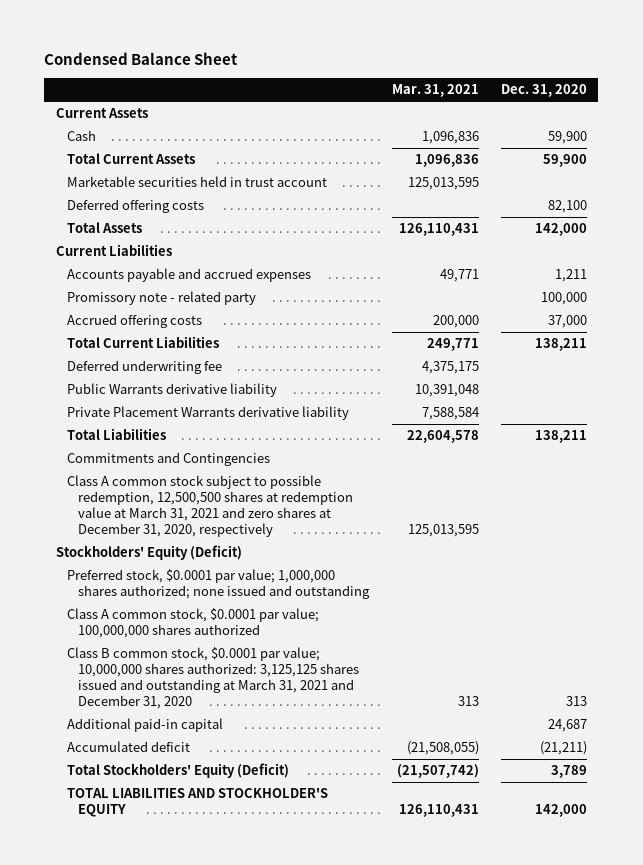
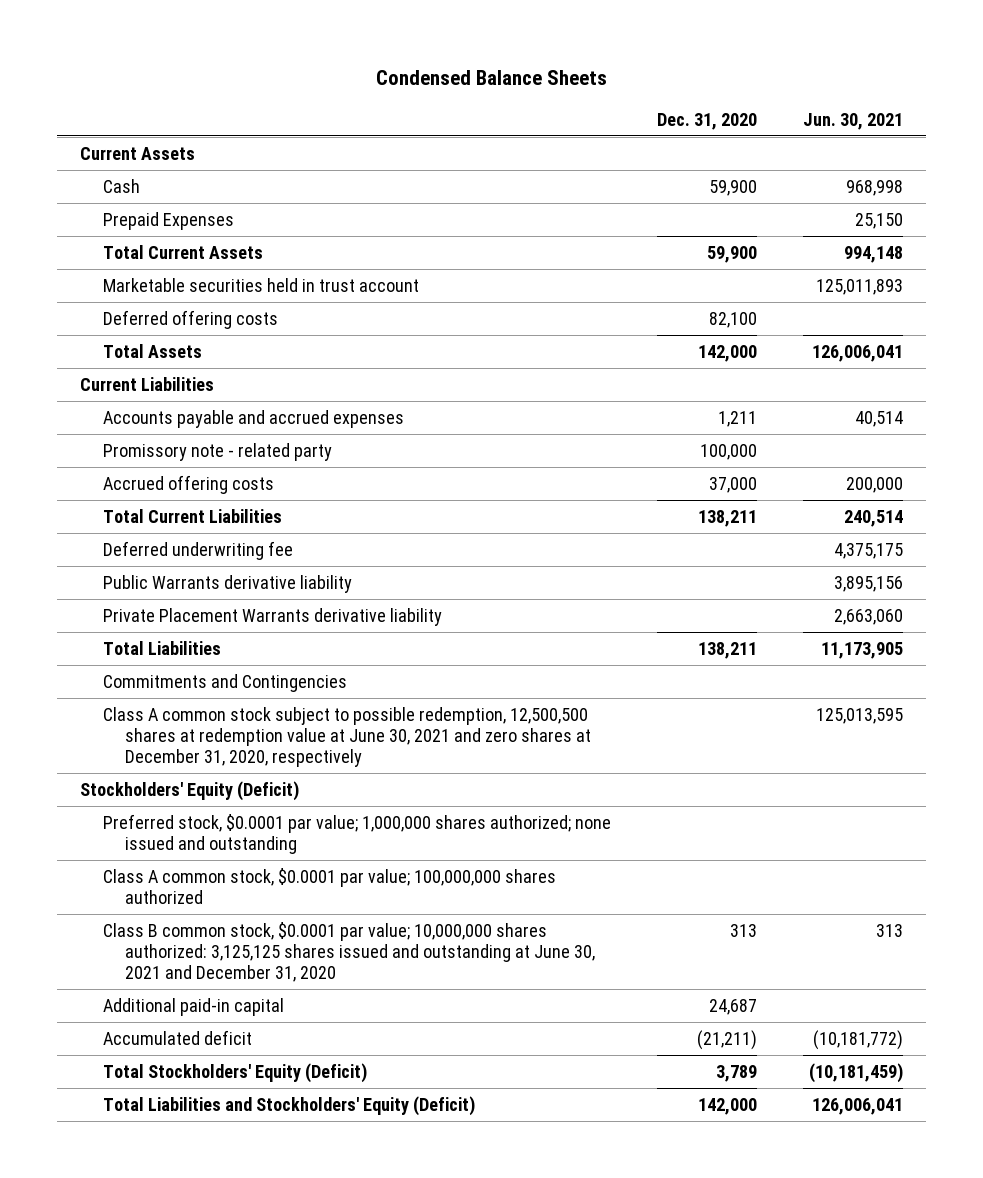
[44,51,239,65] Condensed Balance Sheet -> [375,70,607,86] Condensed Balance Sheets
[391,84,479,98] Mar. 31, 2021 -> none
none -> [802,112,903,130] Jun. 30, 2021
none -> [102,211,234,230] Prepaid Expenses
[67,475,354,537] Class A common stock subject to possible redemption, 12,500,500 shares at redemption value at March 31, 2021 and zero shares at December 31, 2020, respectively -> [102,706,592,768] Class A common stock subject to possible redemption, 12,500,500 shares at redemption value at June 30, 2021 and zero shares at December 31, 2020, respectively
[67,647,360,709] Class B common stock, $0.0001 par value; 10,000,000 shares authorized: 3,125,125 shares issued and outstanding at March 31, 2021 and December 31, 2020 -> [102,921,596,983] Class B common stock, $0.0001 par value; 10,000,000 shares authorized: 3,125,125 shares issued and outstanding at June 30, 2021 and December 31, 2020
[67,788,329,818] TOTAL LIABILITIES AND STOCKHOLDER'S EQUITY -> [102,1095,475,1116] Total Liabilities and Stockholders' Equity (Deficit)

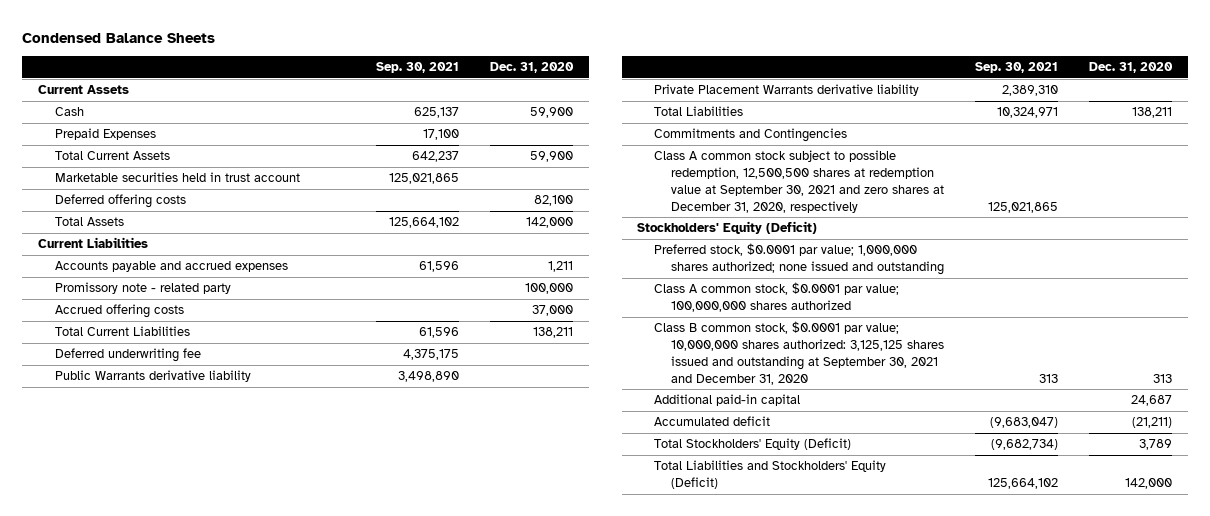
[802,112,903,130] Jun. 30, 2021 -> none
none -> [375,62,459,74] Sep. 30, 2021
[102,706,592,768] Class A common stock subject to possible redemption, 12,500,500 shares at redemption value at June 30, 2021 and zero shares at December 31, 2020, respectively -> [654,150,944,213] Class A common stock subject to possible redemption, 12,500,500 shares at redemption value at September 30, 2021 and zero shares at December 31, 2020, respectively
[102,921,596,983] Class B common stock, $0.0001 par value; 10,000,000 shares authorized: 3,125,125 shares issued and outstanding at June 30, 2021 and December 31, 2020 -> [654,321,944,385] Class B common stock, $0.0001 par value; 10,000,000 shares authorized: 3,125,125 shares issued and outstanding at September 30, 2021 and December 31, 2020

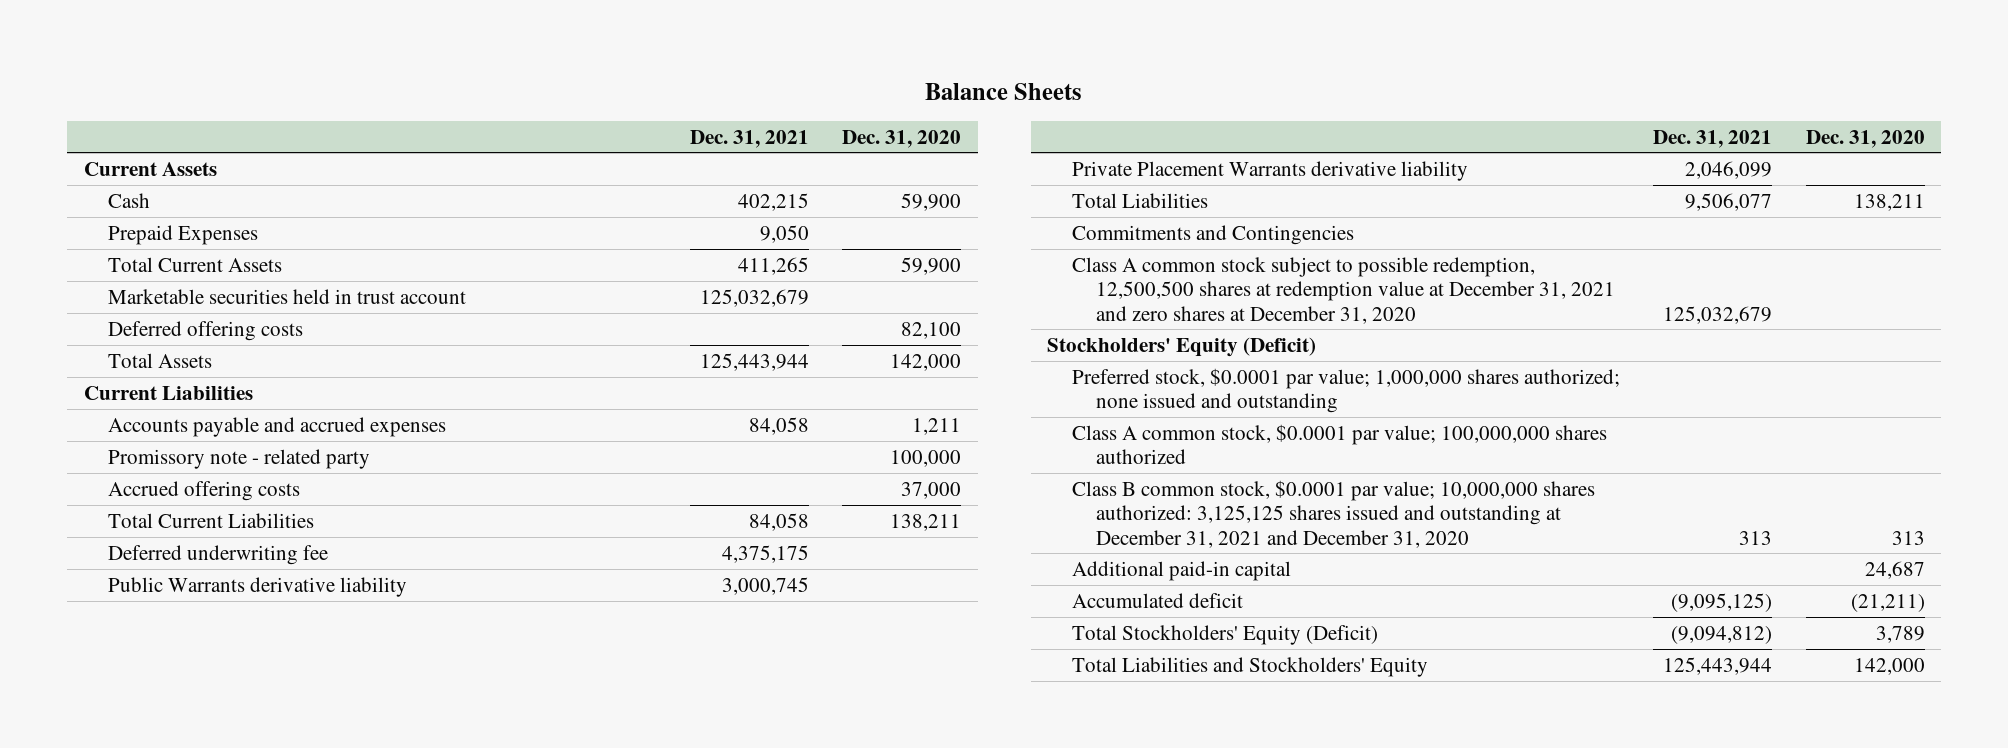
[22,32,216,43] Condensed Balance Sheets -> [925,82,1083,100] Balance Sheets
[375,62,459,74] Sep. 30, 2021 -> none
none -> [689,129,809,148] Dec. 31, 2021
[654,150,944,213] Class A common stock subject to possible redemption, 12,500,500 shares at redemption value at September 30, 2021 and zero shares at December 31, 2020, respectively -> [1071,256,1616,324] Class A common stock subject to possible redemption, 12,500,500 shares at redemption value at December 31, 2021 and zero shares at December 31, 2020
[654,321,944,385] Class B common stock, $0.0001 par value; 10,000,000 shares authorized: 3,125,125 shares issued and outstanding at September 30, 2021 and December 31, 2020 -> [1071,479,1595,548] Class B common stock, $0.0001 par value; 10,000,000 shares authorized: 3,125,125 shares issued and outstanding at December 31, 2021 and December 31, 2020
[654,460,887,490] Total Liabilities and Stockholders' Equity (Deficit) -> [1071,656,1428,677] Total Liabilities and Stockholders' Equity

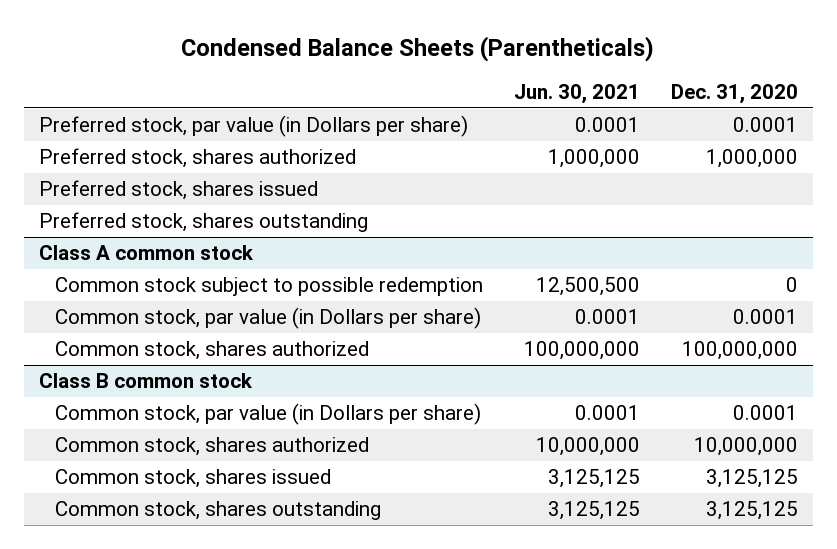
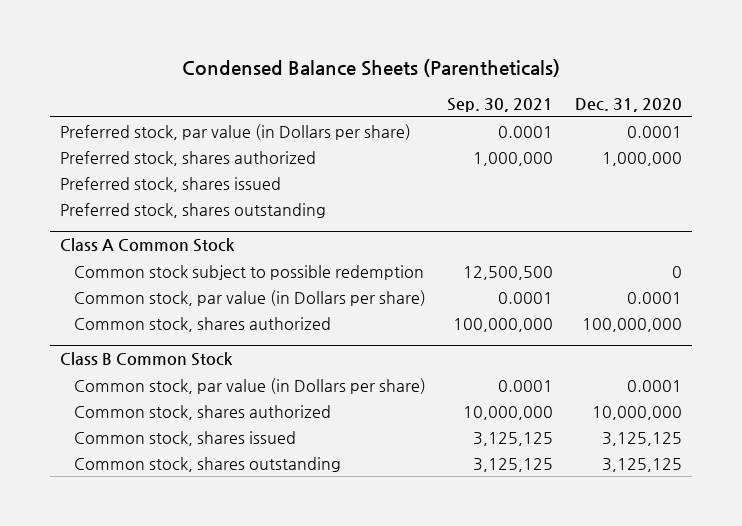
[513,84,640,105] Jun. 30, 2021 -> none
none -> [447,98,554,113] Sep. 30, 2021
[39,245,255,261] Class A common stock -> [60,238,236,253] Class A Common Stock
[39,373,254,389] Class B common stock -> [60,352,234,367] Class B Common Stock

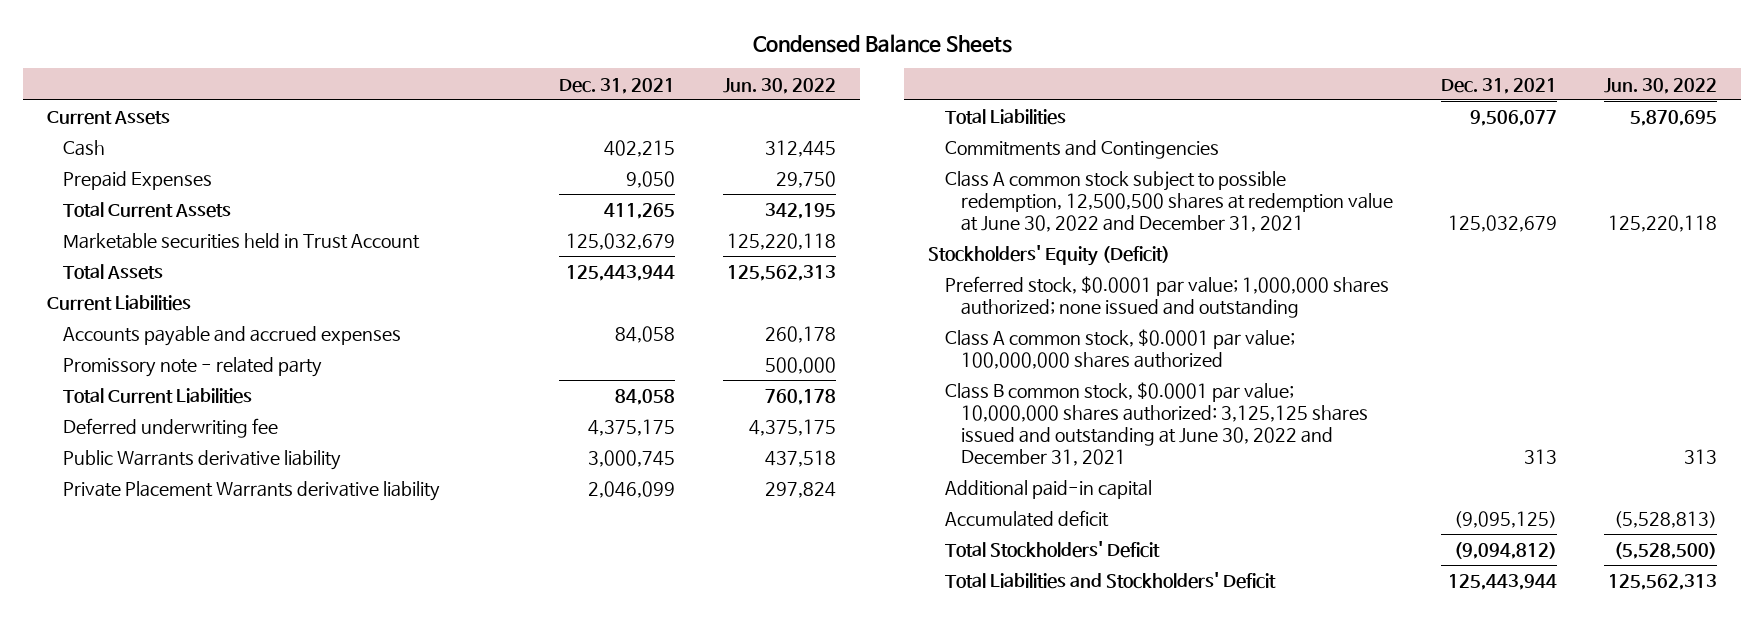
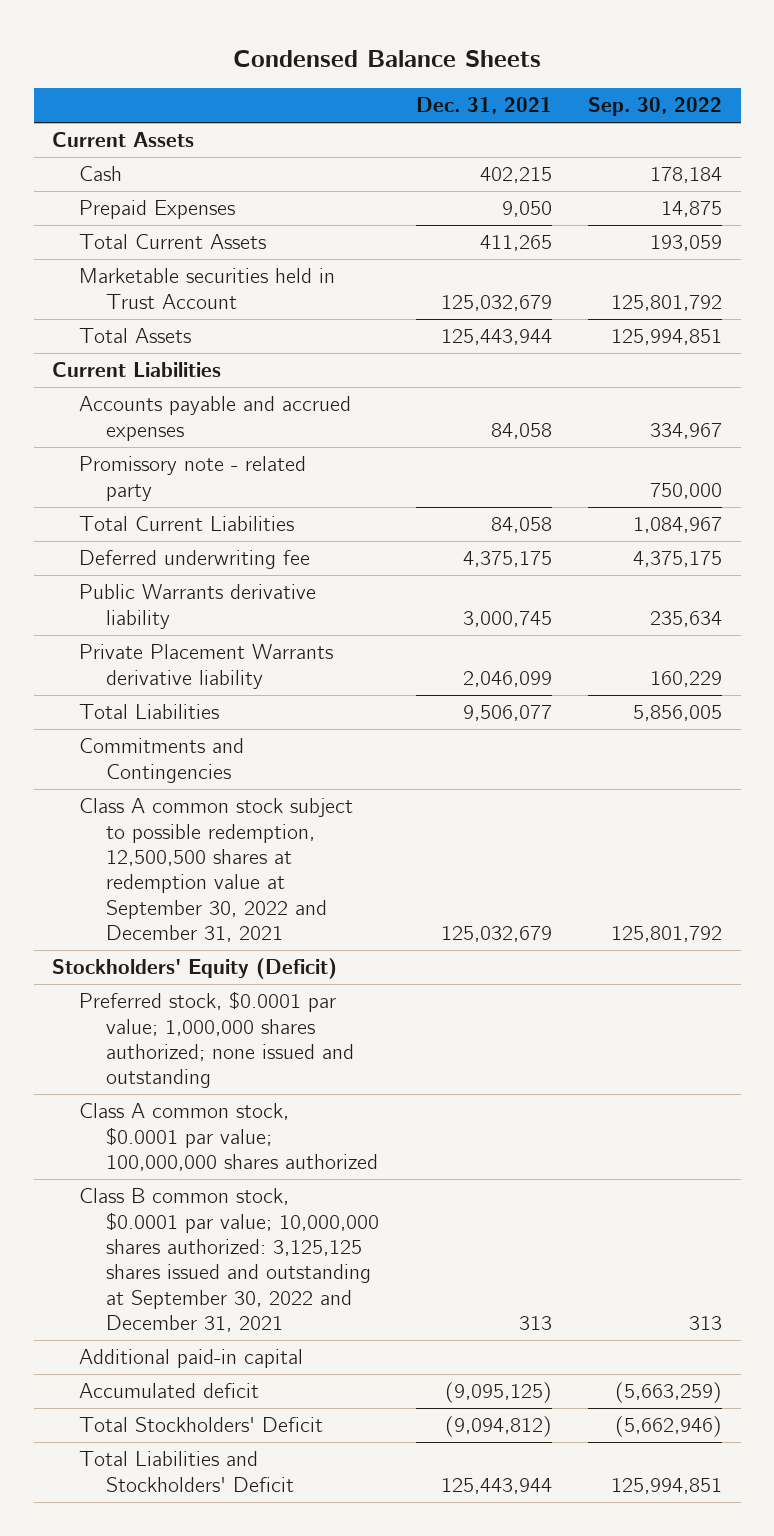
[722,77,836,94] Jun. 30, 2022 -> none
none -> [588,97,723,117] Sep. 30, 2022
[944,171,1394,232] Class A common stock subject to possible redemption, 12,500,500 shares at redemption value at June 30, 2022 and December 31, 2021 -> [78,798,353,943] Class A common stock subject to possible redemption, 12,500,500 shares at redemption value at September 30, 2022 and December 31, 2021
[944,382,1369,466] Class B common stock, $0.0001 par value; 10,000,000 shares authorized: 3,125,125 shares issued and outstanding at June 30, 2022 and December 31, 2021 -> [78,1188,379,1333] Class B common stock, $0.0001 par value; 10,000,000 shares authorized: 3,125,125 shares issued and outstanding at September 30, 2022 and December 31, 2021

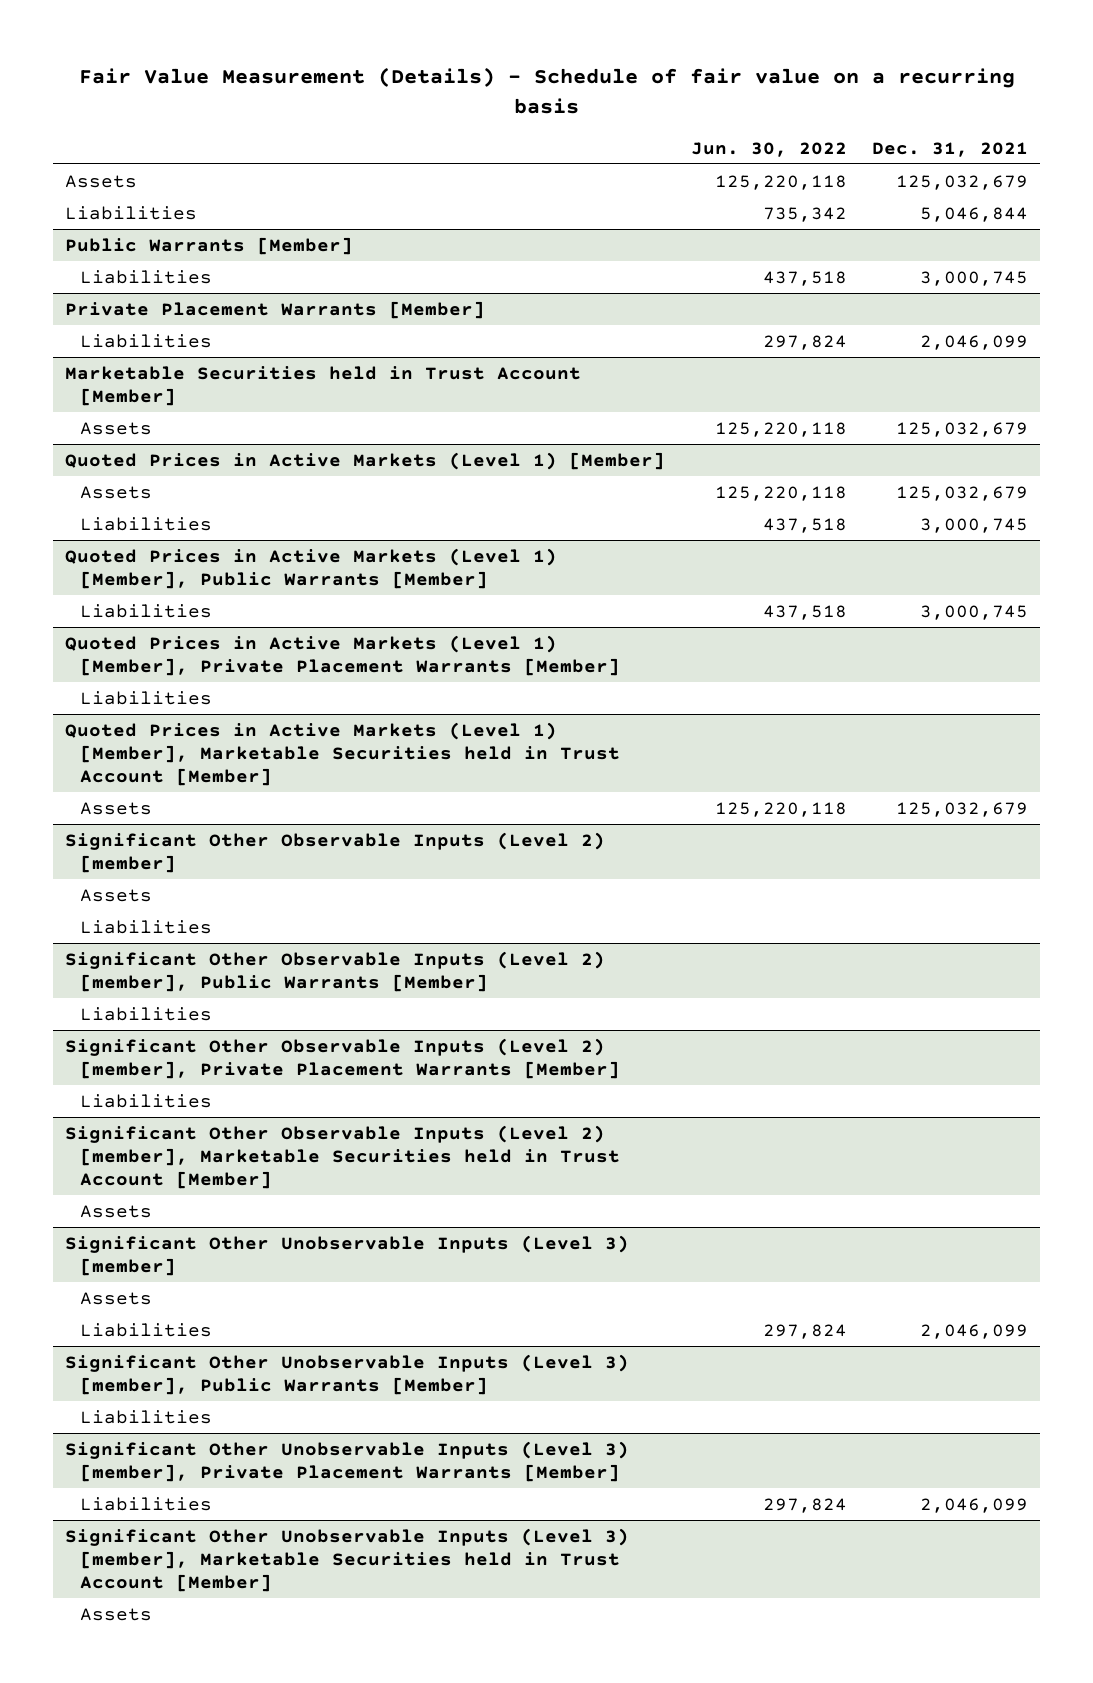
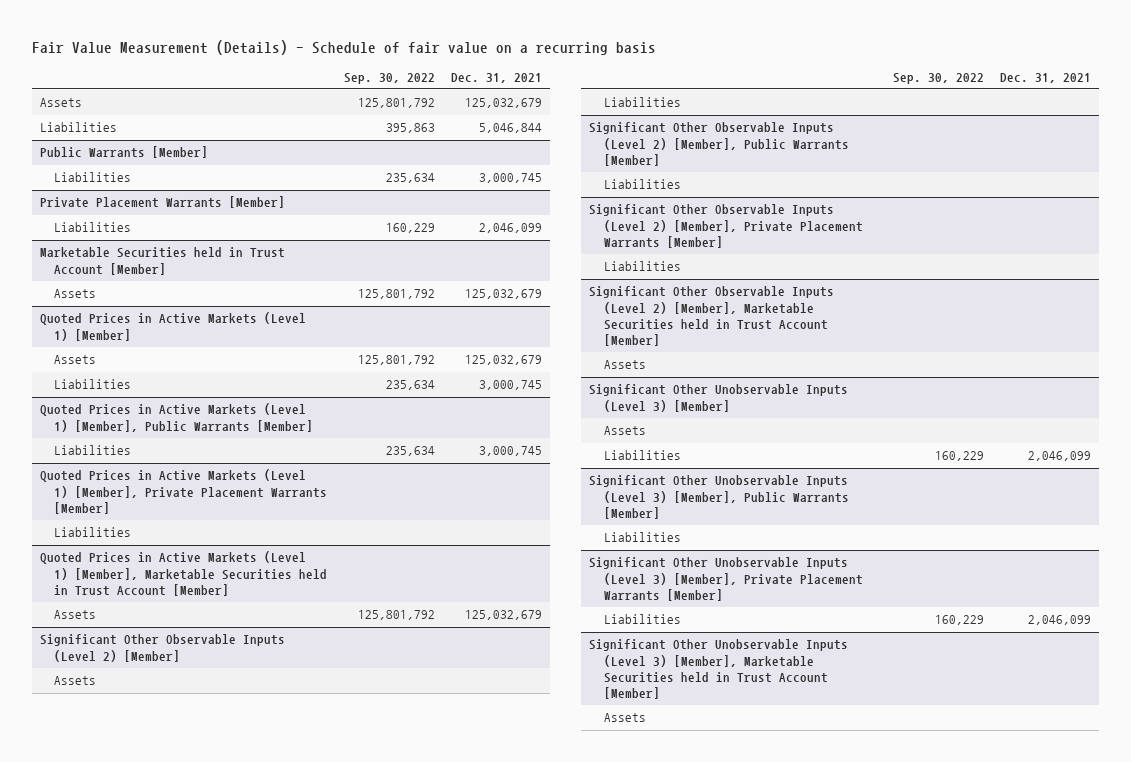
[690,141,847,157] Jun. 30, 2022 -> none
none -> [343,72,435,84] Sep. 30, 2022
[65,831,606,873] Significant Other Observable Inputs (Level 2) [member] -> [40,634,286,662] Significant Other Observable Inputs (Level 2) [Member]
[65,950,606,992] Significant Other Observable Inputs (Level 2) [member], Public Warrants [Member] -> [589,122,849,166] Significant Other Observable Inputs (Level 2) [Member], Public Warrants [Member]
[65,1037,620,1079] Significant Other Observable Inputs (Level 2) [member], Private Placement Warrants [Member] -> [589,204,863,248] Significant Other Observable Inputs (Level 2) [Member], Private Placement Warrants [Member]
[65,1124,620,1190] Significant Other Observable Inputs (Level 2) [member], Marketable Securities held in Trust Account [Member] -> [589,286,835,346] Significant Other Observable Inputs (Level 2) [Member], Marketable Securities held in Trust Account [Member]
[65,1234,630,1276] Significant Other Unobservable Inputs (Level 3) [member] -> [589,384,849,412] Significant Other Unobservable Inputs (Level 3) [Member]
[65,1353,630,1395] Significant Other Unobservable Inputs (Level 3) [member], Public Warrants [Member] -> [589,475,849,519] Significant Other Unobservable Inputs (Level 3) [Member], Public Warrants [Member]
[65,1440,630,1482] Significant Other Unobservable Inputs (Level 3) [member], Private Placement Warrants [Member] -> [589,557,863,601] Significant Other Unobservable Inputs (Level 3) [Member], Private Placement Warrants [Member]
[65,1527,630,1593] Significant Other Unobservable Inputs (Level 3) [member], Marketable Securities held in Trust Account [Member] -> [589,639,849,699] Significant Other Unobservable Inputs (Level 3) [Member], Marketable Securities held in Trust Account [Member]

